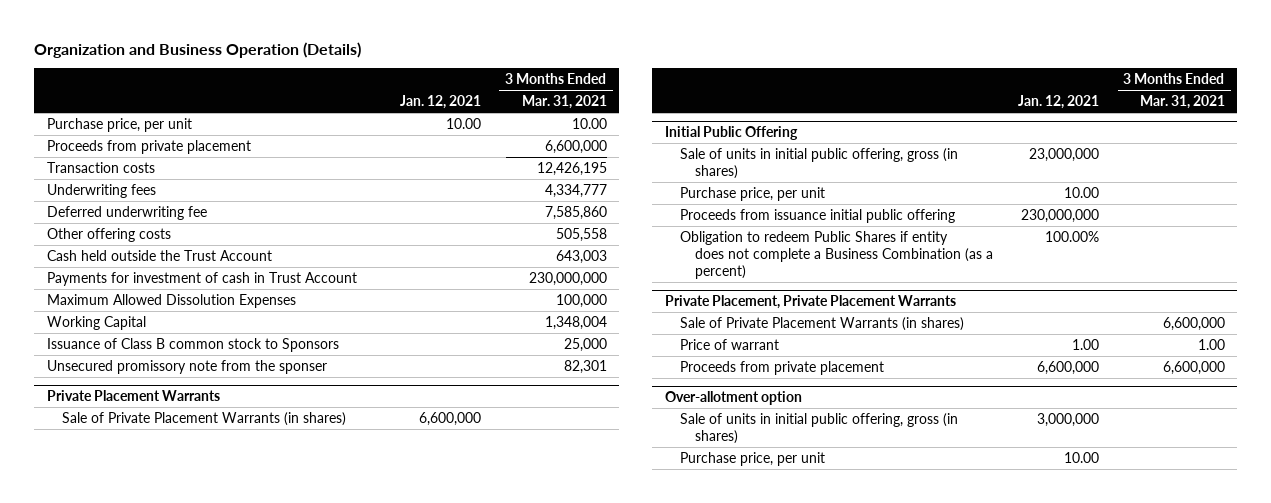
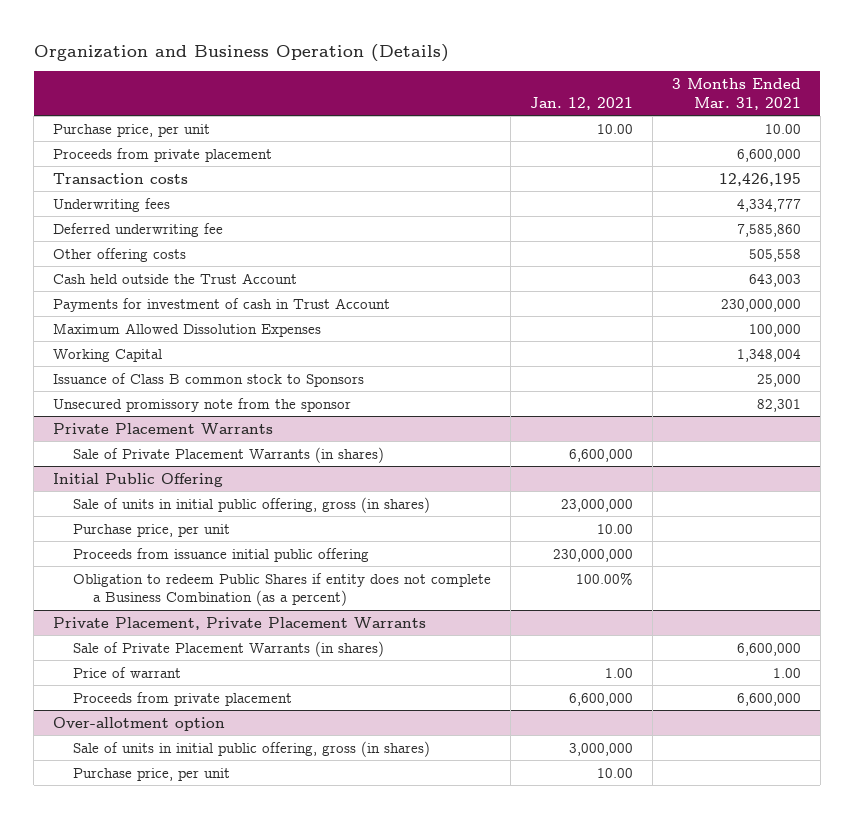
[46,359,327,374] Unsecured promissory note from the sponser -> [53,397,352,412] Unsecured promissory note from the sponsor

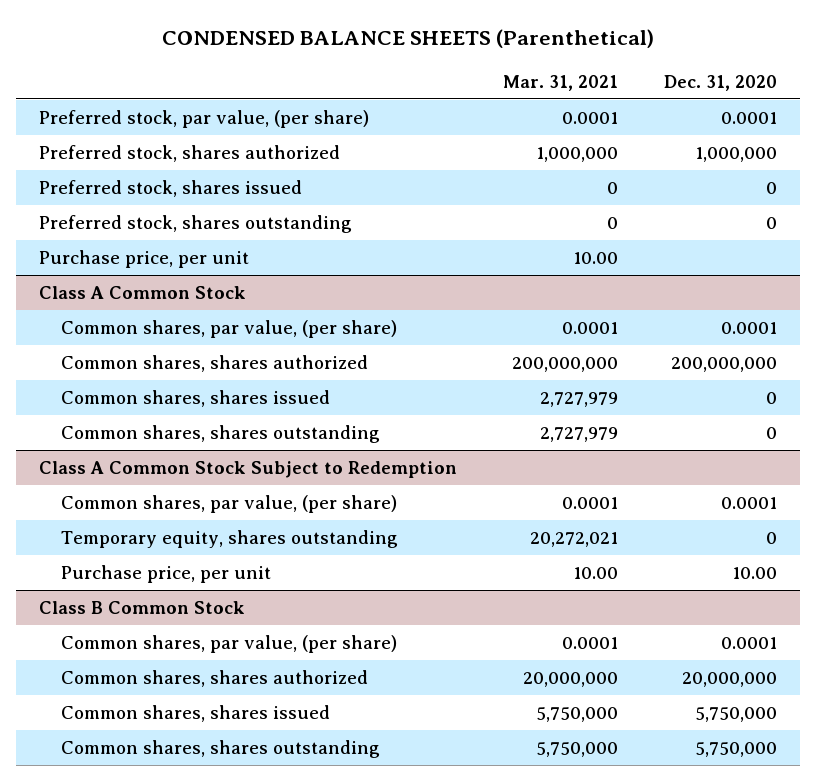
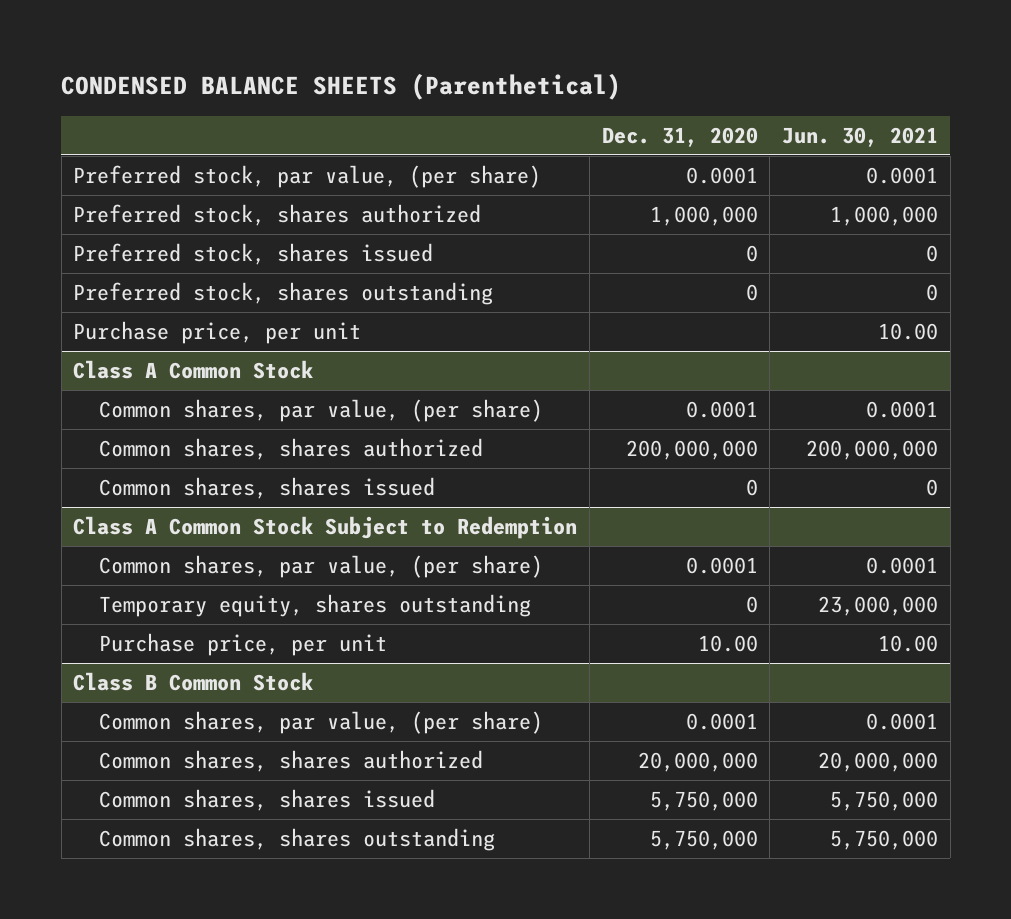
[503,74,619,91] Mar. 31, 2021 -> none
none -> [781,126,938,147] Jun. 30, 2021
[61,424,381,443] Common shares, shares outstanding -> none

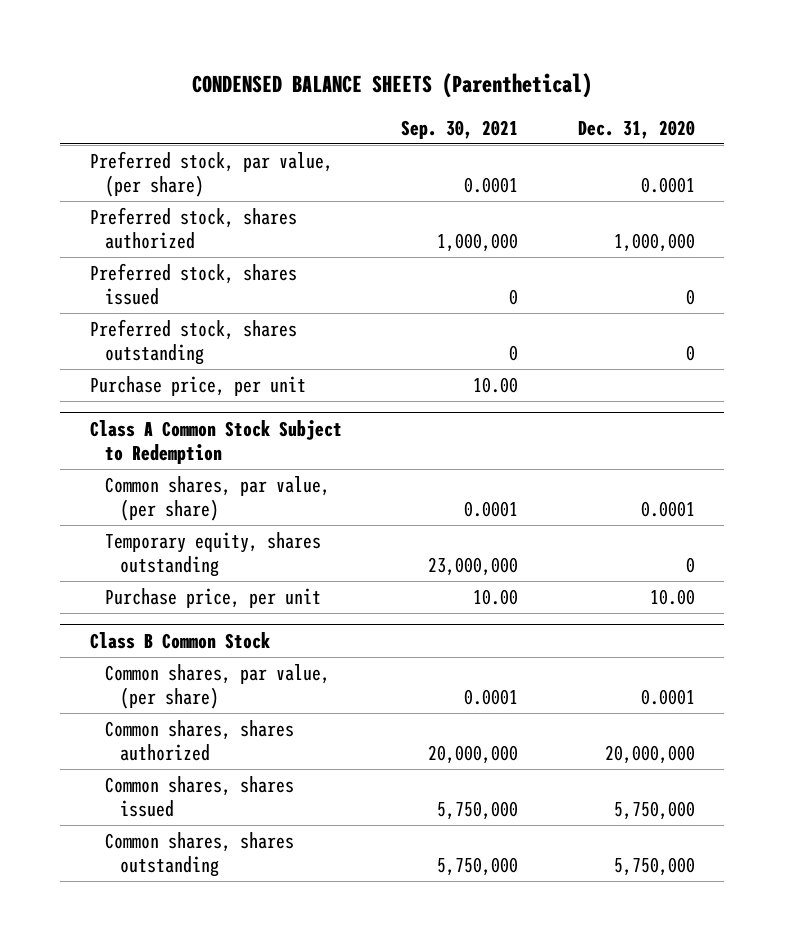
[781,126,938,147] Jun. 30, 2021 -> none
none -> [401,119,519,139] Sep. 30, 2021
[73,360,314,380] Class A Common Stock -> none
[99,399,544,423] Common shares, par value, (per share) -> none
[99,438,484,461] Common shares, shares authorized -> none
[99,477,436,500] Common shares, shares issued -> none

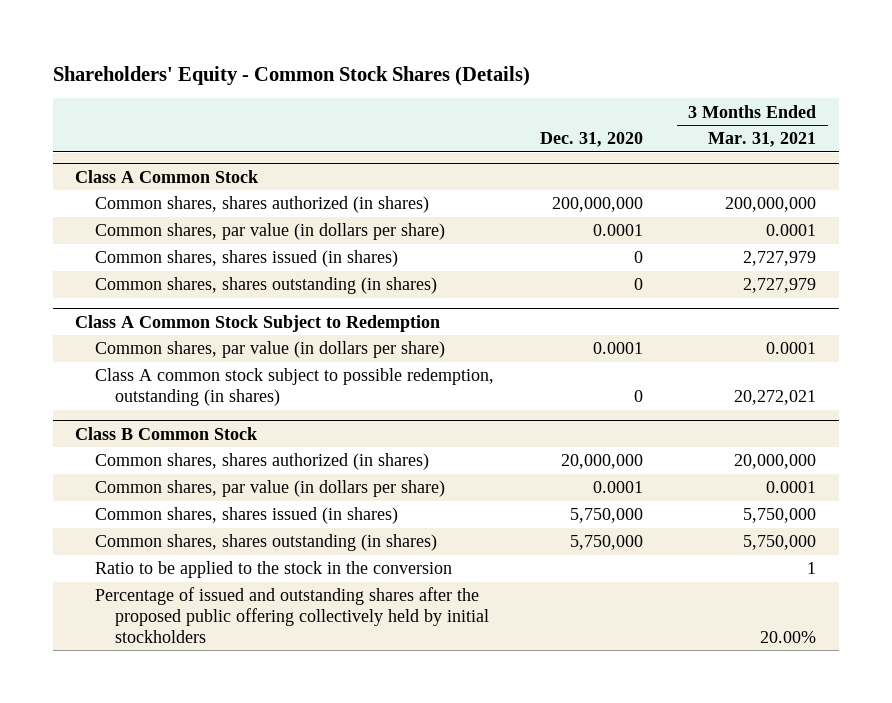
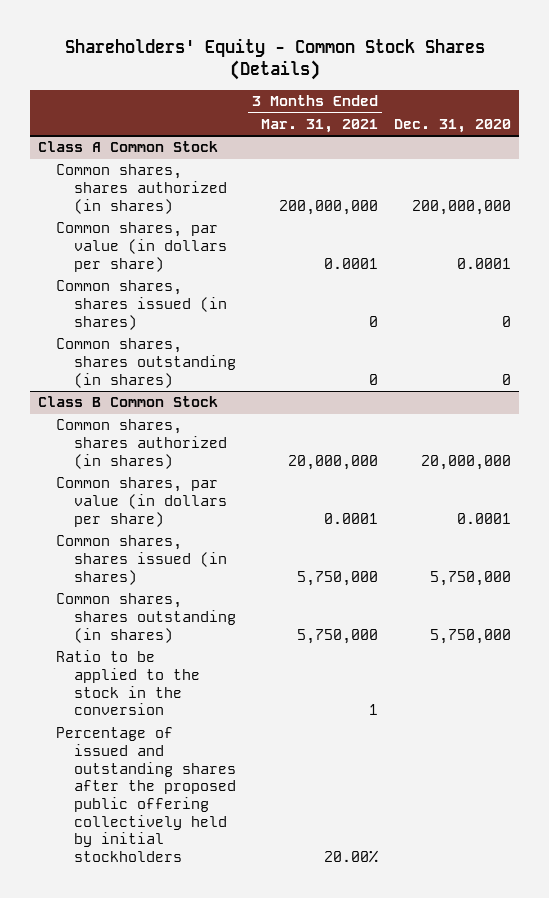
[75,314,441,332] Class A Common Stock Subject to Redemption -> none
[95,341,446,359] Common shares, par value (in dollars per share) -> none
[95,368,495,407] Class A common stock subject to possible redemption, outstanding (in shares) -> none
[743,251,817,267] 2,727,979 -> [369,315,379,327] 0
[743,278,817,294] 2,727,979 -> [369,373,379,385] 0

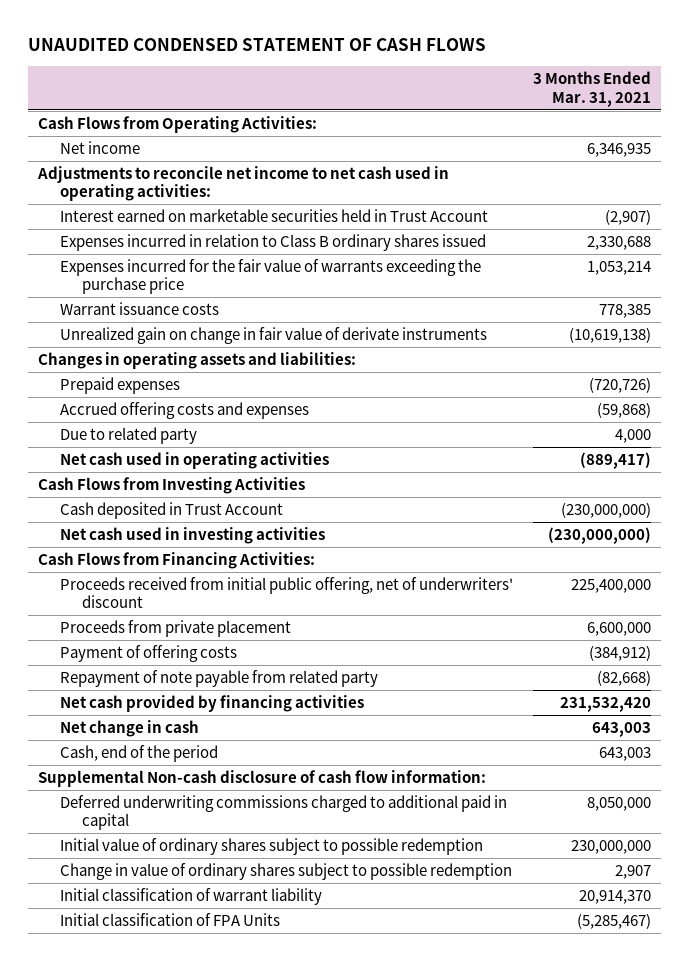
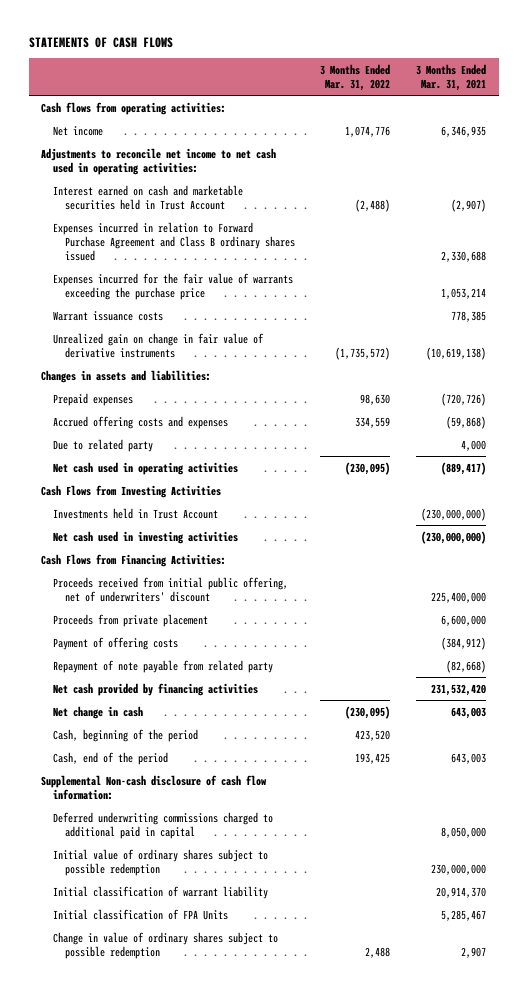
[27,38,486,52] UNAUDITED CONDENSED STATEMENT OF CASH FLOWS -> [28,36,173,48] STATEMENTS OF CASH FLOWS
none -> [320,63,391,91] 3 Months Ended Mar. 31, 2022
[37,115,317,133] Cash Flows from Operating Activities: -> [41,101,227,115] Cash flows from operating activities:
[59,208,488,222] Interest earned on marketable securities held in Trust Account -> [53,184,244,210] Interest earned on cash and marketable securities held in Trust Account
[59,233,486,251] Expenses incurred in relation to Class B ordinary shares issued -> [53,221,295,261] Expenses incurred in relation to Forward Purchase Agreement and Class B ordinary shares issued
[59,326,487,344] Unrealized gain on change in fair value of derivate instruments -> [53,332,265,358] Unrealized gain on change in fair value of derivative instruments
[37,351,356,369] Changes in operating assets and liabilities: -> [41,369,212,383] Changes in assets and liabilities:
[59,501,283,519] Cash deposited in Trust Account -> [53,507,219,519] Investments held in Trust Account
none -> [53,728,199,742] Cash, beginning of the period
[576,912,651,929] (5,285,467) -> [440,909,486,921] 5,285,467
[59,862,512,880] Change in value of ordinary shares subject to possible redemption -> [53,931,279,959] Change in value of ordinary shares subject to possible redemption

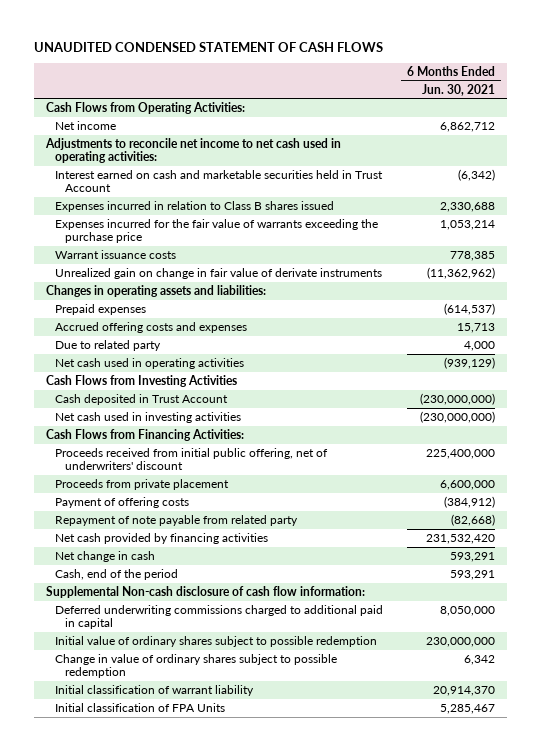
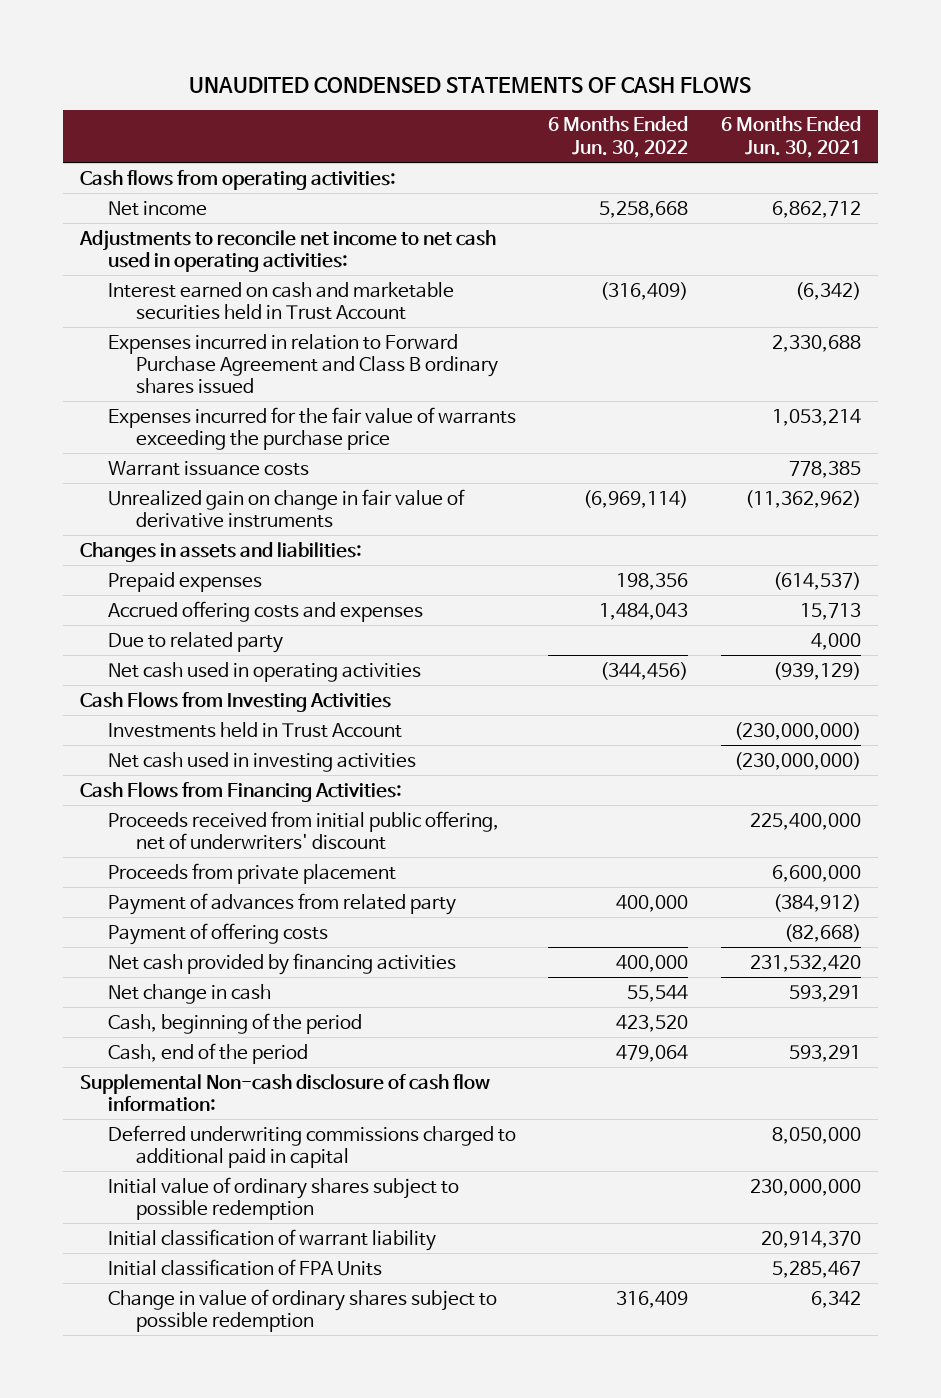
[33,41,383,52] UNAUDITED CONDENSED STATEMENT OF CASH FLOWS -> [189,76,752,93] UNAUDITED CONDENSED STATEMENTS OF CASH FLOWS
none -> [548,116,689,158] 6 Months Ended Jun. 30, 2022
[45,101,245,114] Cash Flows from Operating Activities: -> [79,169,396,190] Cash flows from operating activities:
[55,200,335,212] Expenses incurred in relation to Class B shares issued -> [107,333,498,395] Expenses incurred in relation to Forward Purchase Agreement and Class B ordinary shares issued
[55,267,383,279] Unrealized gain on change in fair value of derivate instruments -> [107,488,465,528] Unrealized gain on change in fair value of derivative instruments
[45,284,266,297] Changes in operating assets and liabilities: -> [79,541,362,562] Changes in assets and liabilities:
[55,393,229,405] Cash deposited in Trust Account -> [107,721,402,738] Investments held in Trust Account
[55,514,299,526] Repayment of note payable from related party -> none
none -> [107,892,456,915] Payment of advances from related party
[443,495,495,508] (384,912) -> [784,923,862,942] (82,668)
none -> [107,1012,362,1034] Cash, beginning of the period
[55,653,338,679] Change in value of ordinary shares subject to possible redemption -> [107,1288,497,1332] Change in value of ordinary shares subject to possible redemption

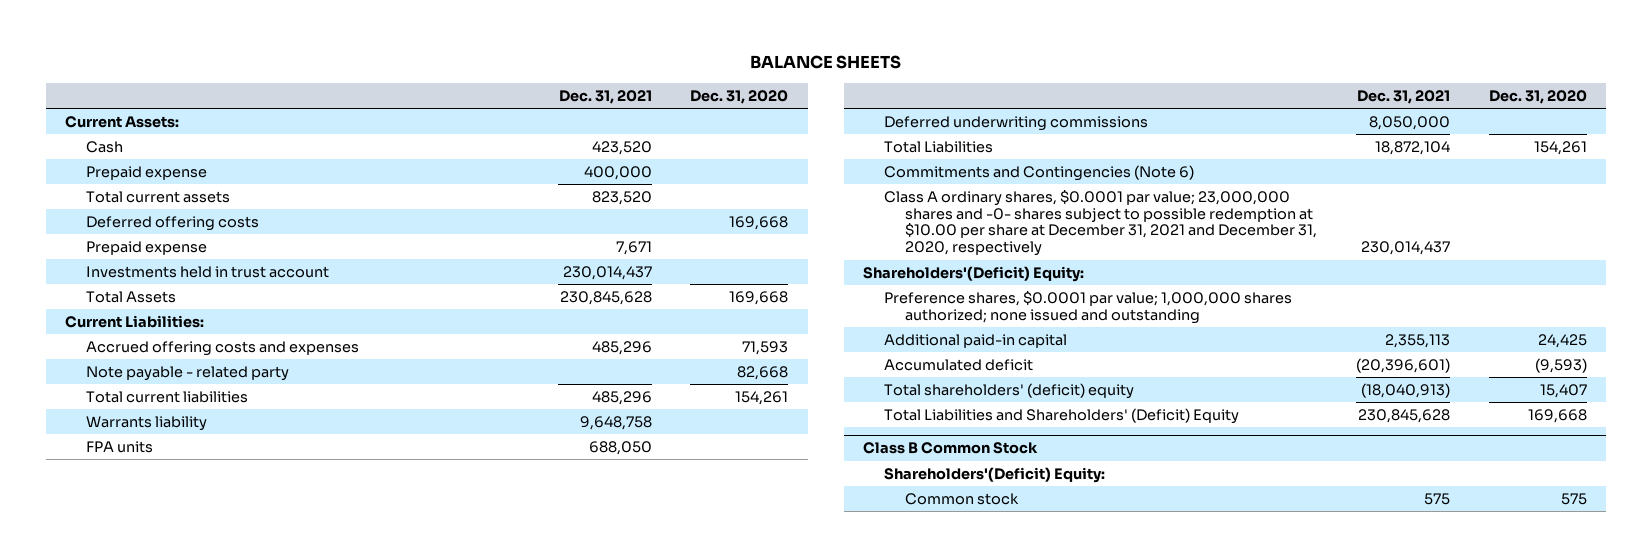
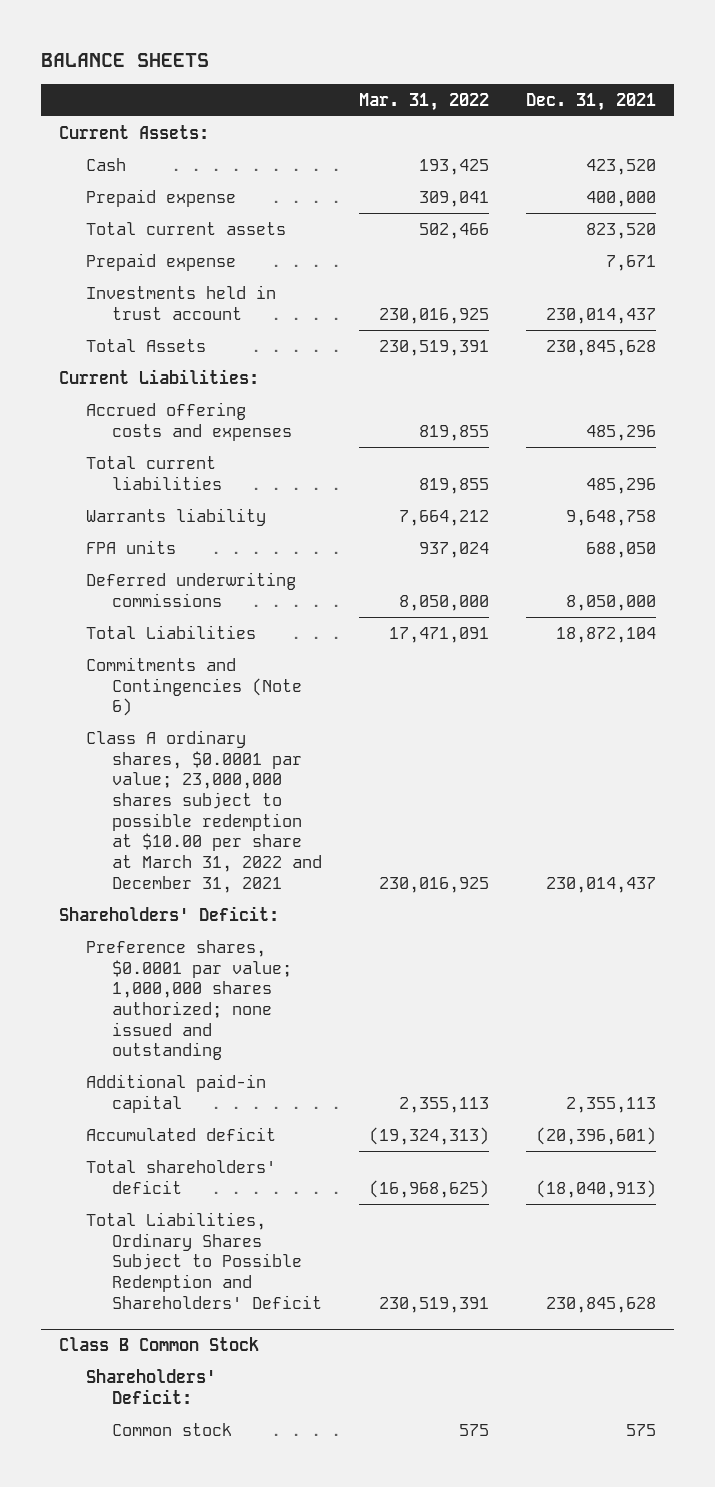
[690,89,789,104] Dec. 31, 2020 -> none
none -> [358,92,489,111] Mar. 31, 2022
[86,215,260,231] Deferred offering costs -> none
[86,365,290,381] Note payable - related party -> none
[884,189,1318,257] Class A ordinary shares, $0.0001 par value; 23,000,000 shares and -0- shares subject to possible redemption at $10.00 per share at December 31, 2021 and December 31, 2020, respectively -> [85,729,323,893] Class A ordinary shares, $0.0001 par value; 23,000,000 shares subject to possible redemption at $10.00 per share at March 31, 2022 and December 31, 2021
[863,265,1085,282] Shareholders'(Deficit) Equity: -> [59,905,280,921] Shareholders' Deficit:
[884,382,1135,399] Total shareholders' (deficit) equity -> [85,1159,276,1194] Total shareholders' deficit
[884,407,1240,424] Total Liabilities and Shareholders' (Deficit) Equity -> [85,1211,323,1309] Total Liabilities, Ordinary Shares Subject to Possible Redemption and Shareholders' Deficit
[884,466,1106,483] Shareholders'(Deficit) Equity: -> [85,1368,216,1404] Shareholders' Deficit:

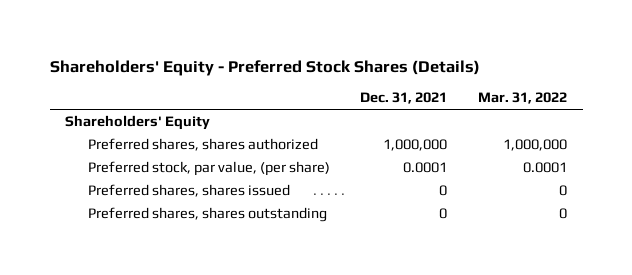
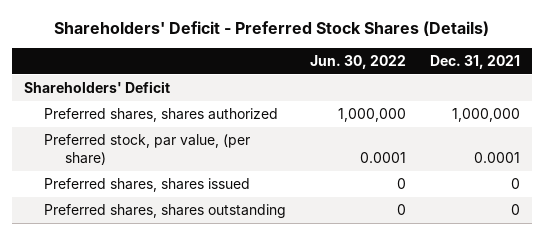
[49,59,480,76] Shareholders' Equity - Preferred Stock Shares (Details) -> [53,20,489,36] Shareholders' Deficit - Preferred Stock Shares (Details)
[478,92,568,105] Mar. 31, 2022 -> none
none -> [310,54,407,69] Jun. 30, 2022
[65,115,211,131] Shareholders' Equity -> [24,80,171,93] Shareholders' Deficit

